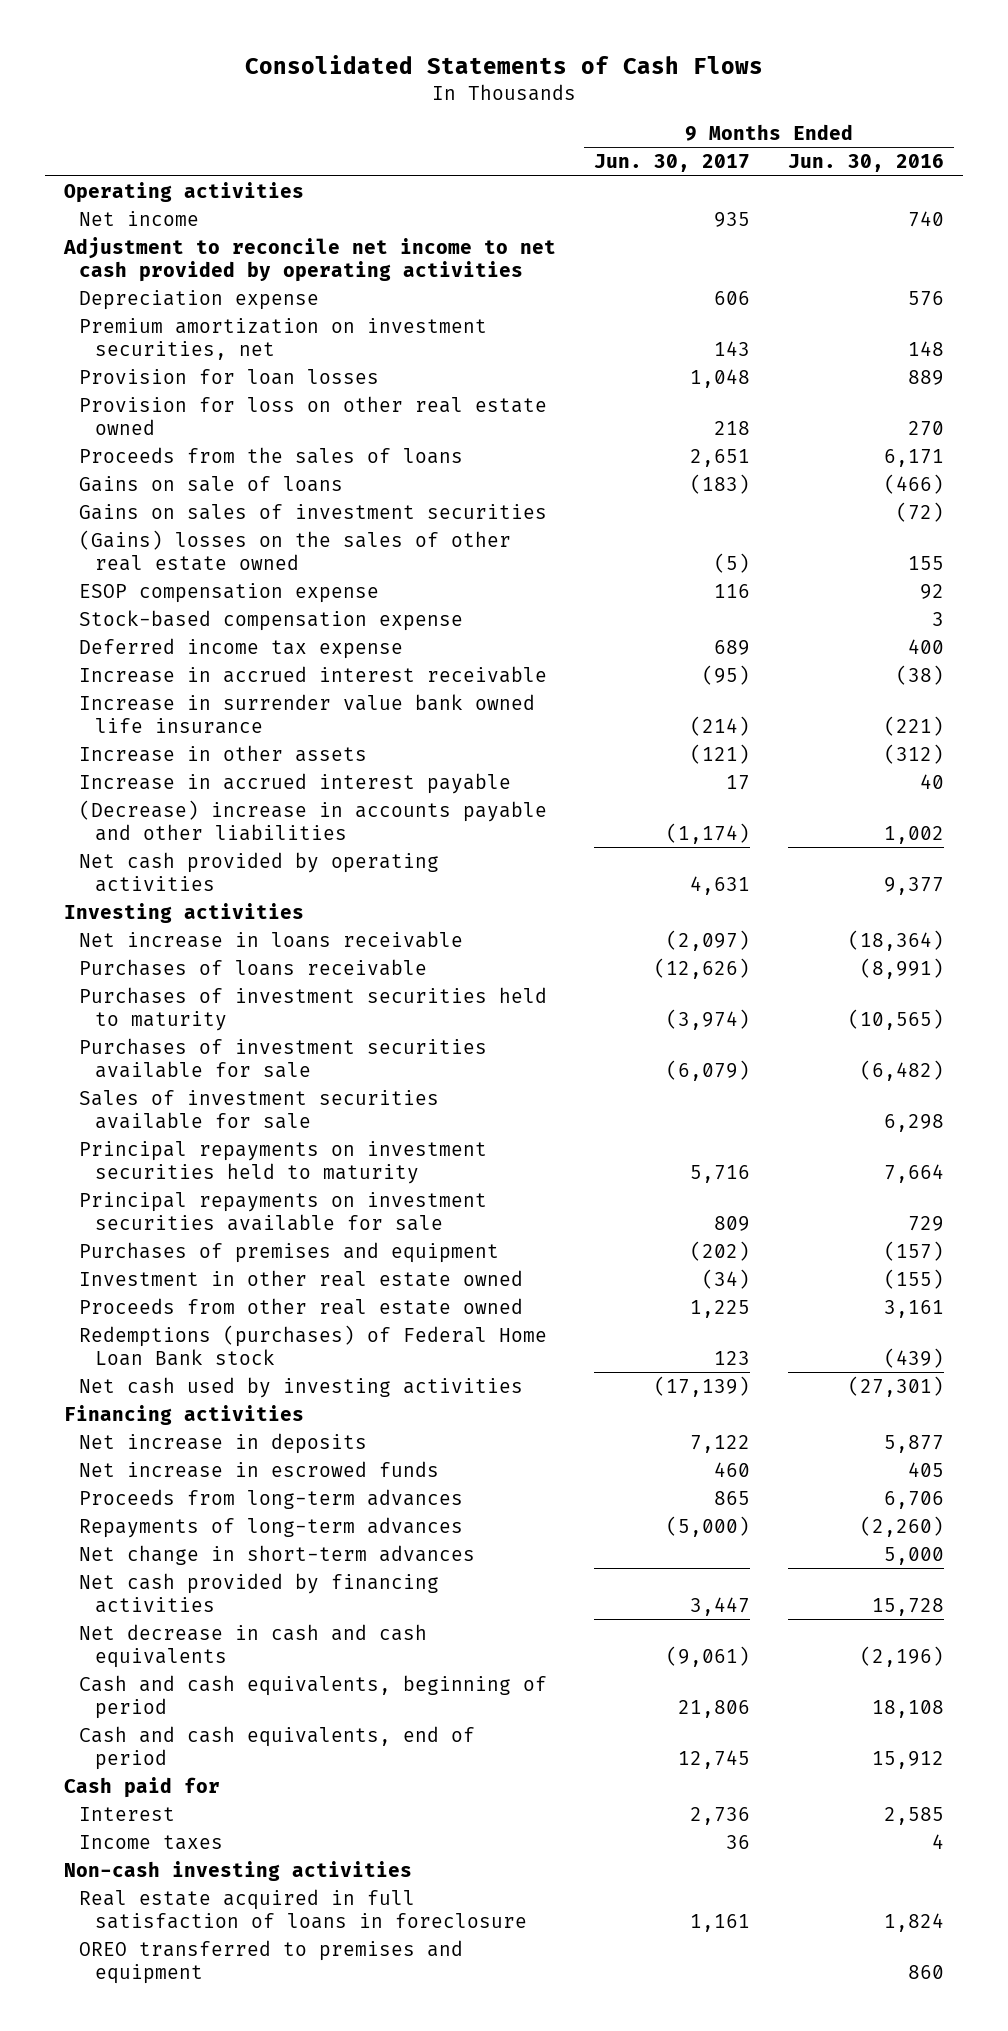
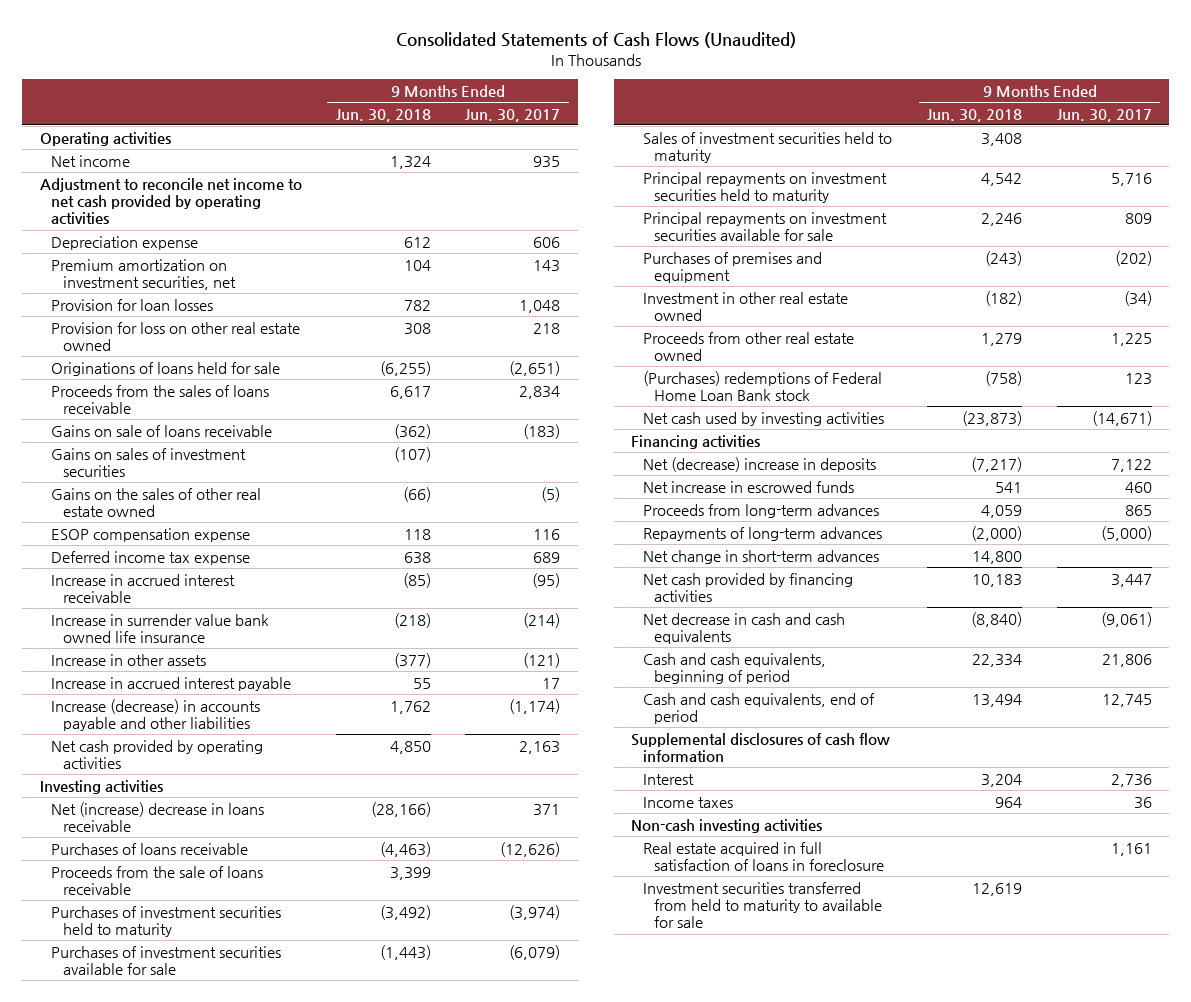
[244,55,763,75] Consolidated Statements of Cash Flows -> [395,31,796,48] Consolidated Statements of Cash Flows (Unaudited)
[788,154,945,173] Jun. 30, 2016 -> none
none -> [335,108,431,122] Jun. 30, 2018
none -> [51,361,281,376] Originations of loans held for sale
[79,446,464,464] Proceeds from the sales of loans -> [51,384,270,414] Proceeds from the sales of loans receivable
[689,448,750,467] 2,651 -> [519,385,561,399] 2,834
[79,475,344,492] Gains on sale of loans -> [51,424,273,437] Gains on sale of loans receivable
[79,529,512,572] (Gains) losses on the sales of other real estate owned -> [51,487,262,517] Gains on the sales of other real estate owned
[79,609,464,631] Stock-based compensation expense -> none
[79,799,548,842] (Decrease) increase in accounts payable and other liabilities -> [51,698,261,731] Increase (decrease) in accounts payable and other liabilities
[689,876,750,896] 4,631 -> [519,740,561,754] 2,163
[79,930,464,948] Net increase in loans receivable -> [51,801,265,832] Net (increase) decrease in loans receivable
[665,929,750,951] (2,097) -> [533,803,561,816] 371
none -> [51,865,264,895] Proceeds from the sale of loans receivable
[79,1089,440,1130] Sales of investment securities available for sale -> none
none -> [642,131,892,163] Sales of investment securities held to maturity
[79,1324,548,1367] Redemptions (purchases) of Federal Home Loan Bank stock -> [642,370,882,401] (Purchases) redemptions of Federal Home Loan Bank stock
[653,1375,750,1397] (17,139) -> [1091,410,1152,426] (14,671)
[79,1432,368,1454] Net increase in deposits -> [642,456,876,472] Net (decrease) increase in deposits
[63,1776,220,1798] Cash paid for -> none
none -> [631,732,891,762] Supplemental disclosures of cash flow information
[79,1939,464,1985] OREO transferred to premises and equipment -> none
none -> [642,881,883,929] Investment securities transferred from held to maturity to available for sale

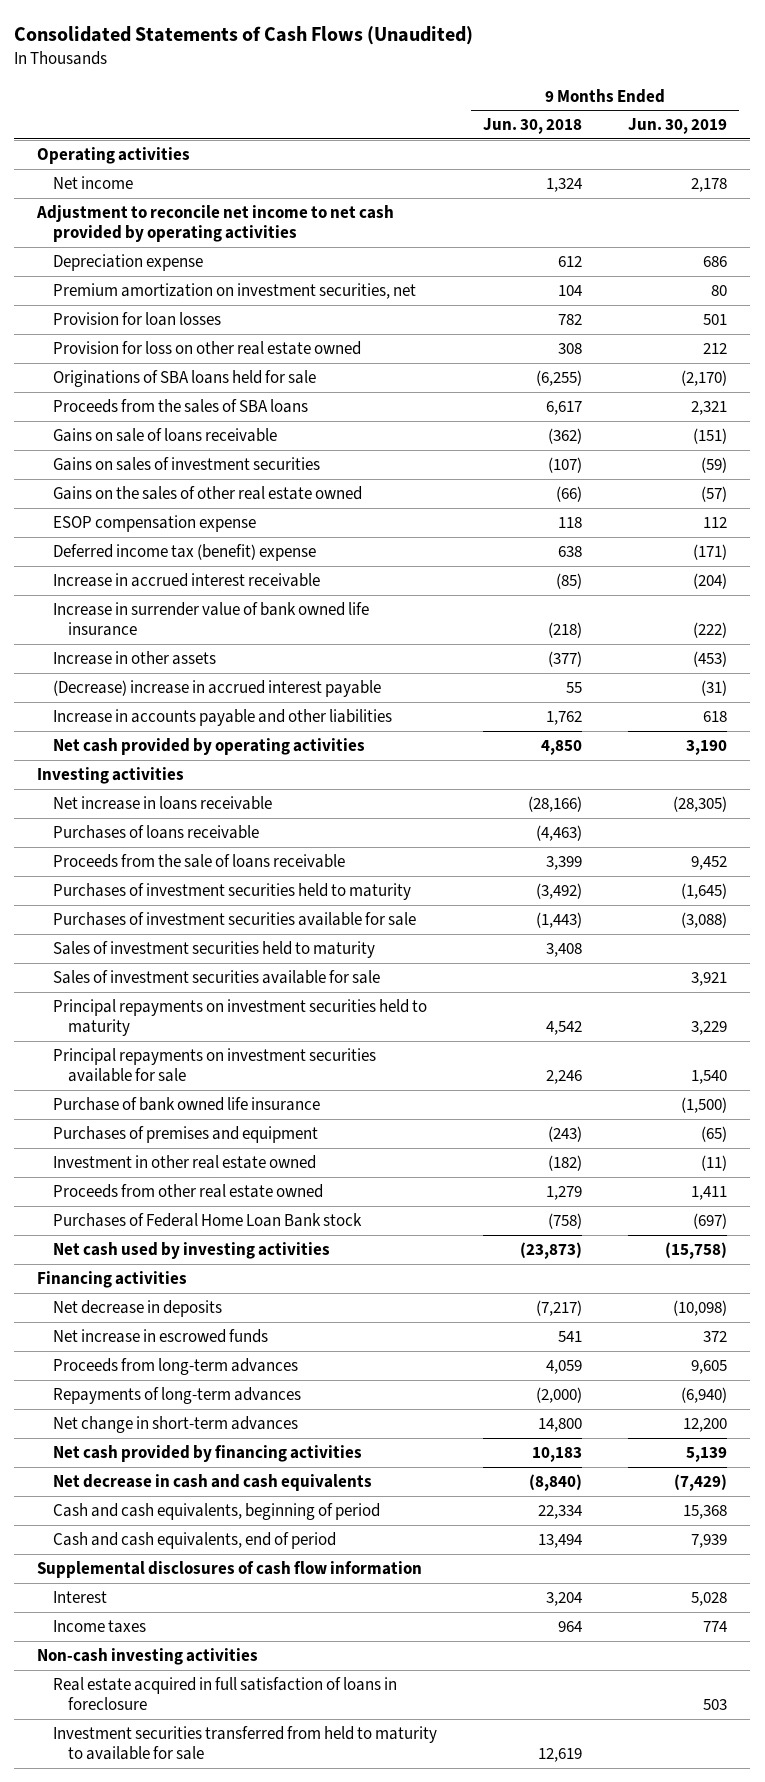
[465,108,561,122] Jun. 30, 2017 -> none
none -> [628,118,728,135] Jun. 30, 2019
[51,361,281,376] Originations of loans held for sale -> [52,370,316,388] Originations of SBA loans held for sale
[51,384,270,414] Proceeds from the sales of loans receivable -> [52,399,308,414] Proceeds from the sales of SBA loans
[51,550,251,565] Deferred income tax expense -> [52,544,316,562] Deferred income tax (benefit) expense
[51,613,270,643] Increase in surrender value bank owned life insurance -> [52,602,369,637] Increase in surrender value of bank owned life insurance
[51,676,292,691] Increase in accrued interest payable -> [52,680,381,698] (Decrease) increase in accrued interest payable
[51,698,261,731] Increase (decrease) in accounts payable and other liabilities -> [52,709,392,727] Increase in accounts payable and other liabilities
[51,801,265,832] Net (increase) decrease in loans receivable -> [52,796,272,811] Net increase in loans receivable
none -> [52,970,380,985] Sales of investment securities available for sale
none -> [52,1097,320,1112] Purchase of bank owned life insurance
[642,370,882,401] (Purchases) redemptions of Federal Home Loan Bank stock -> [52,1213,362,1228] Purchases of Federal Home Loan Bank stock
[642,456,876,472] Net (decrease) increase in deposits -> [52,1300,222,1318] Net decrease in deposits

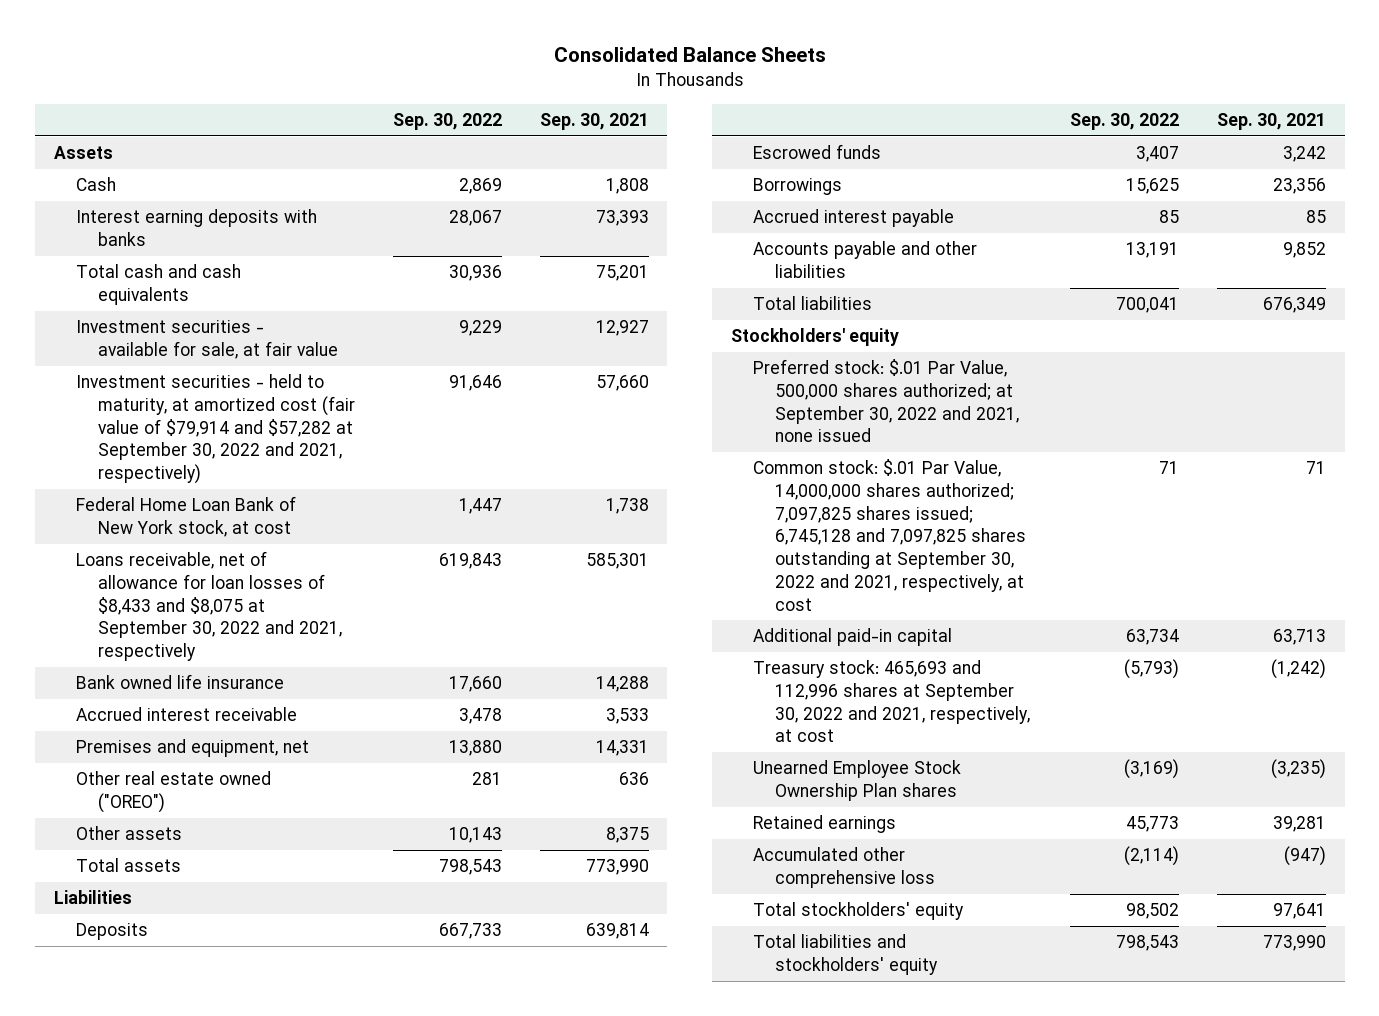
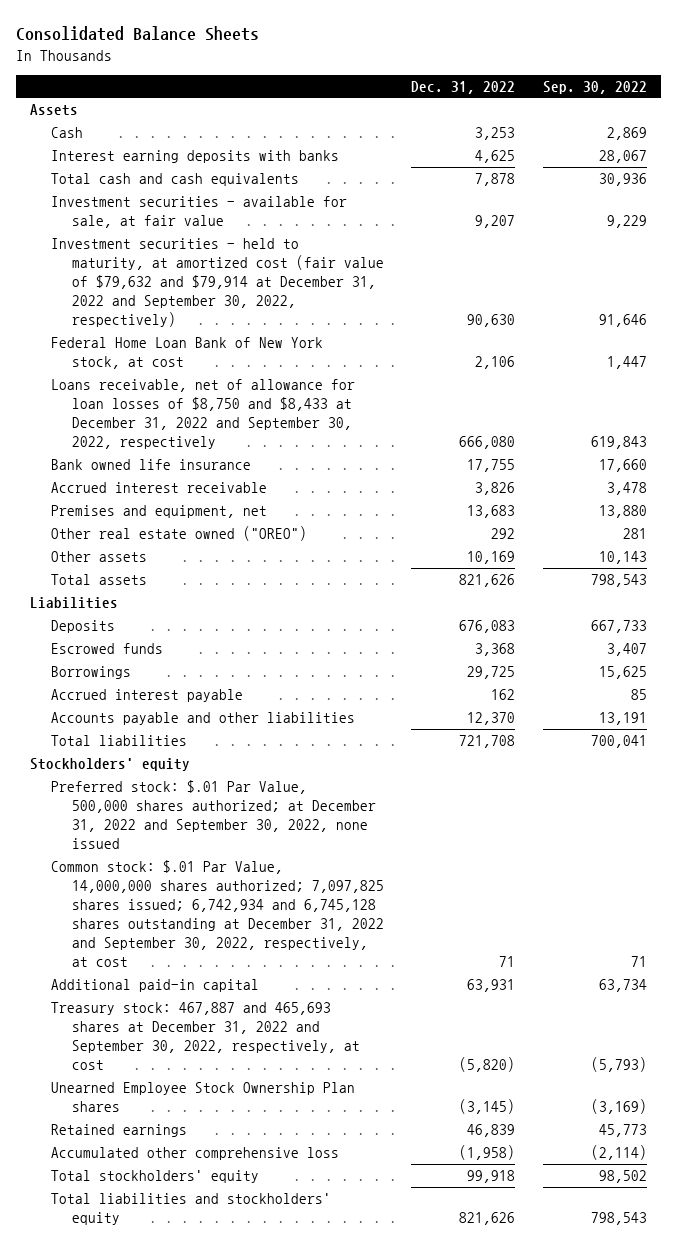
[539,113,649,131] Sep. 30, 2021 -> none
none -> [411,80,516,94] Dec. 31, 2022
[75,374,355,485] Investment securities - held to maturity, at amortized cost (fair value of $79,914 and $57,282 at September 30, 2022 and 2021, respectively) -> [50,238,384,328] Investment securities - held to maturity, at amortized cost (fair value of $79,632 and $79,914 at December 31, 2022 and September 30, 2022, respectively)
[75,551,342,662] Loans receivable, net of allowance for loan losses of $8,433 and $8,075 at September 30, 2022 and 2021, respectively -> [50,379,355,450] Loans receivable, net of allowance for loan losses of $8,750 and $8,433 at December 31, 2022 and September 30, 2022, respectively
[752,359,1019,443] Preferred stock: $.01 Par Value, 500,000 shares authorized; at September 30, 2022 and 2021, none issued -> [50,780,376,850] Preferred stock: $.01 Par Value, 500,000 shares authorized; at December 31, 2022 and September 30, 2022, none issued
[752,459,1026,611] Common stock: $.01 Par Value, 14,000,000 shares authorized; 7,097,825 shares issued; 6,745,128 and 7,097,825 shares outstanding at September 30, 2022 and 2021, respectively, at cost -> [50,860,384,968] Common stock: $.01 Par Value, 14,000,000 shares authorized; 7,097,825 shares issued; 6,742,934 and 6,745,128 shares outstanding at December 31, 2022 and September 30, 2022, respectively, at cost
[752,660,1030,743] Treasury stock: 465,693 and 112,996 shares at September 30, 2022 and 2021, respectively, at cost -> [50,1002,360,1071] Treasury stock: 467,887 and 465,693 shares at December 31, 2022 and September 30, 2022, respectively, at cost

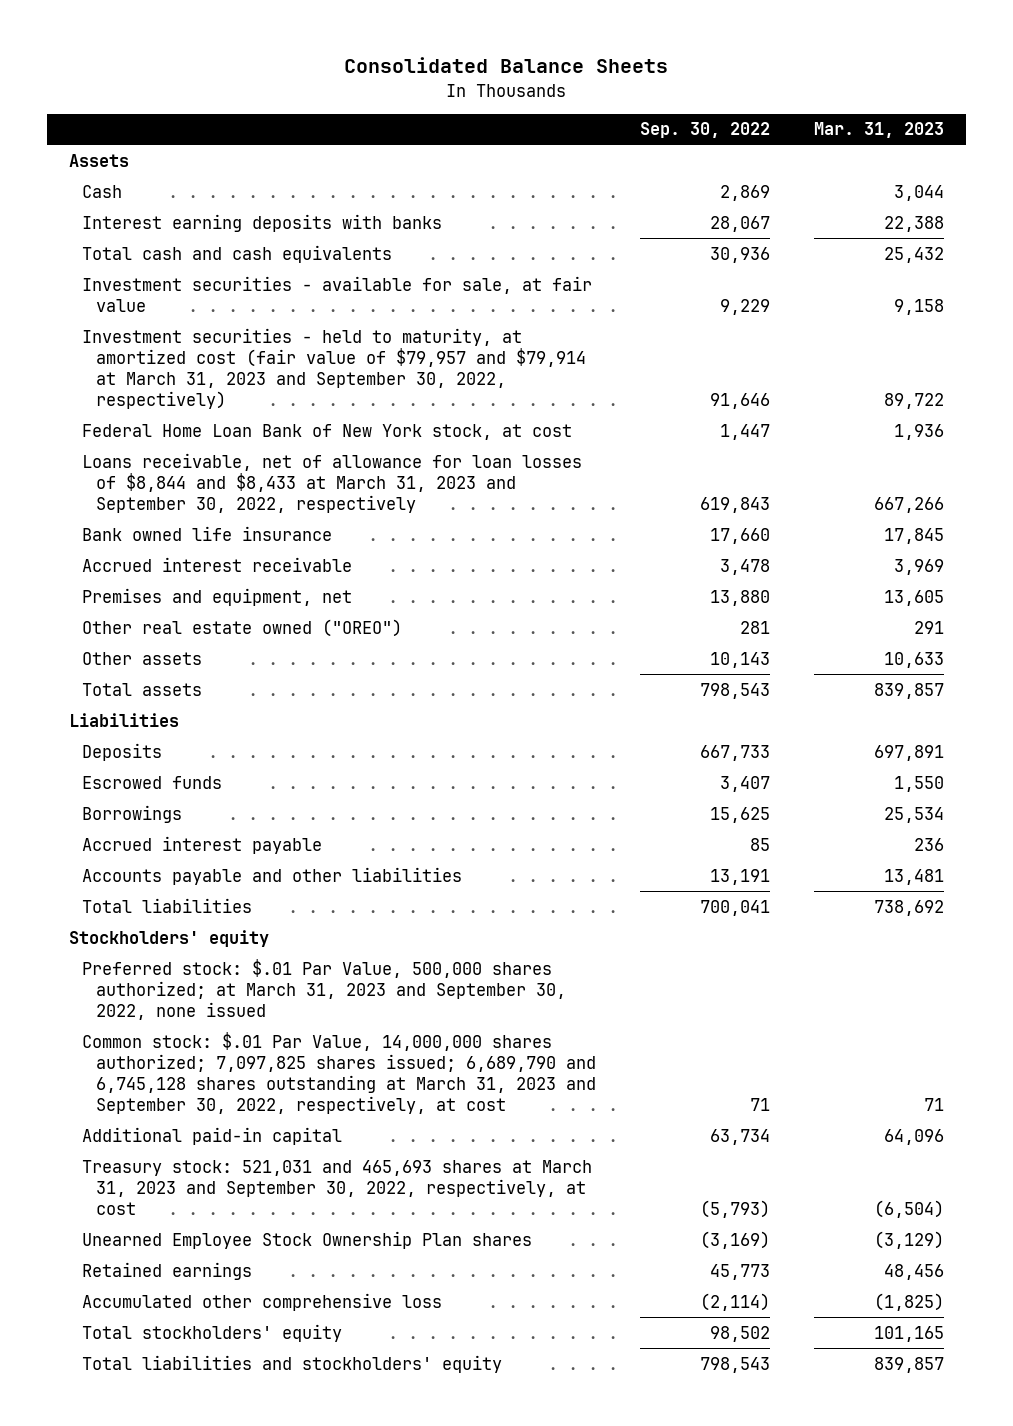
[411,80,516,94] Dec. 31, 2022 -> none
none -> [813,122,944,139] Mar. 31, 2023
[50,238,384,328] Investment securities - held to maturity, at amortized cost (fair value of $79,632 and $79,914 at December 31, 2022 and September 30, 2022, respectively) -> [82,327,586,409] Investment securities - held to maturity, at amortized cost (fair value of $79,957 and $79,914 at March 31, 2023 and September 30, 2022, respectively)
[50,379,355,450] Loans receivable, net of allowance for loan losses of $8,750 and $8,433 at December 31, 2022 and September 30, 2022, respectively -> [82,452,583,513] Loans receivable, net of allowance for loan losses of $8,844 and $8,433 at March 31, 2023 and September 30, 2022, respectively
[50,780,376,850] Preferred stock: $.01 Par Value, 500,000 shares authorized; at December 31, 2022 and September 30, 2022, none issued -> [82,958,566,1020] Preferred stock: $.01 Par Value, 500,000 shares authorized; at March 31, 2023 and September 30, 2022, none issued
[50,860,384,968] Common stock: $.01 Par Value, 14,000,000 shares authorized; 7,097,825 shares issued; 6,742,934 and 6,745,128 shares outstanding at December 31, 2022 and September 30, 2022, respectively, at cost -> [82,1031,596,1114] Common stock: $.01 Par Value, 14,000,000 shares authorized; 7,097,825 shares issued; 6,689,790 and 6,745,128 shares outstanding at March 31, 2023 and September 30, 2022, respectively, at cost
[50,1002,360,1071] Treasury stock: 467,887 and 465,693 shares at December 31, 2022 and September 30, 2022, respectively, at cost -> [82,1159,593,1215] Treasury stock: 521,031 and 465,693 shares at March 31, 2023 and September 30, 2022, respectively, at cost

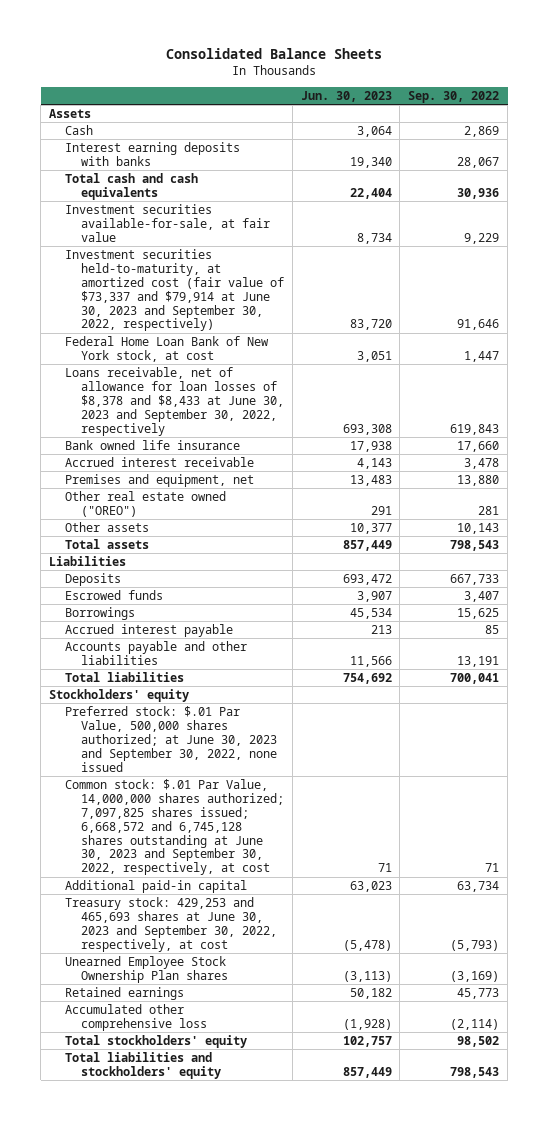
[813,122,944,139] Mar. 31, 2023 -> none
none -> [300,90,392,102] Jun. 30, 2023
[82,275,593,312] Investment securities - available for sale, at fair value -> [65,203,271,242] Investment securities available-for-sale, at fair value
[82,327,586,409] Investment securities - held to maturity, at amortized cost (fair value of $79,957 and $79,914 at March 31, 2023 and September 30, 2022, respectively) -> [65,248,285,332] Investment securities held-to-maturity, at amortized cost (fair value of $73,337 and $79,914 at June 30, 2023 and September 30, 2022, respectively)
[82,452,583,513] Loans receivable, net of allowance for loan losses of $8,844 and $8,433 at March 31, 2023 and September 30, 2022, respectively -> [65,366,285,436] Loans receivable, net of allowance for loan losses of $8,378 and $8,433 at June 30, 2023 and September 30, 2022, respectively
[82,958,566,1020] Preferred stock: $.01 Par Value, 500,000 shares authorized; at March 31, 2023 and September 30, 2022, none issued -> [65,705,278,772] Preferred stock: $.01 Par Value, 500,000 shares authorized; at June 30, 2023 and September 30, 2022, none issued
[82,1031,596,1114] Common stock: $.01 Par Value, 14,000,000 shares authorized; 7,097,825 shares issued; 6,689,790 and 6,745,128 shares outstanding at March 31, 2023 and September 30, 2022, respectively, at cost -> [65,778,285,876] Common stock: $.01 Par Value, 14,000,000 shares authorized; 7,097,825 shares issued; 6,668,572 and 6,745,128 shares outstanding at June 30, 2023 and September 30, 2022, respectively, at cost
[82,1159,593,1215] Treasury stock: 521,031 and 465,693 shares at March 31, 2023 and September 30, 2022, respectively, at cost -> [65,896,278,952] Treasury stock: 429,253 and 465,693 shares at June 30, 2023 and September 30, 2022, respectively, at cost

